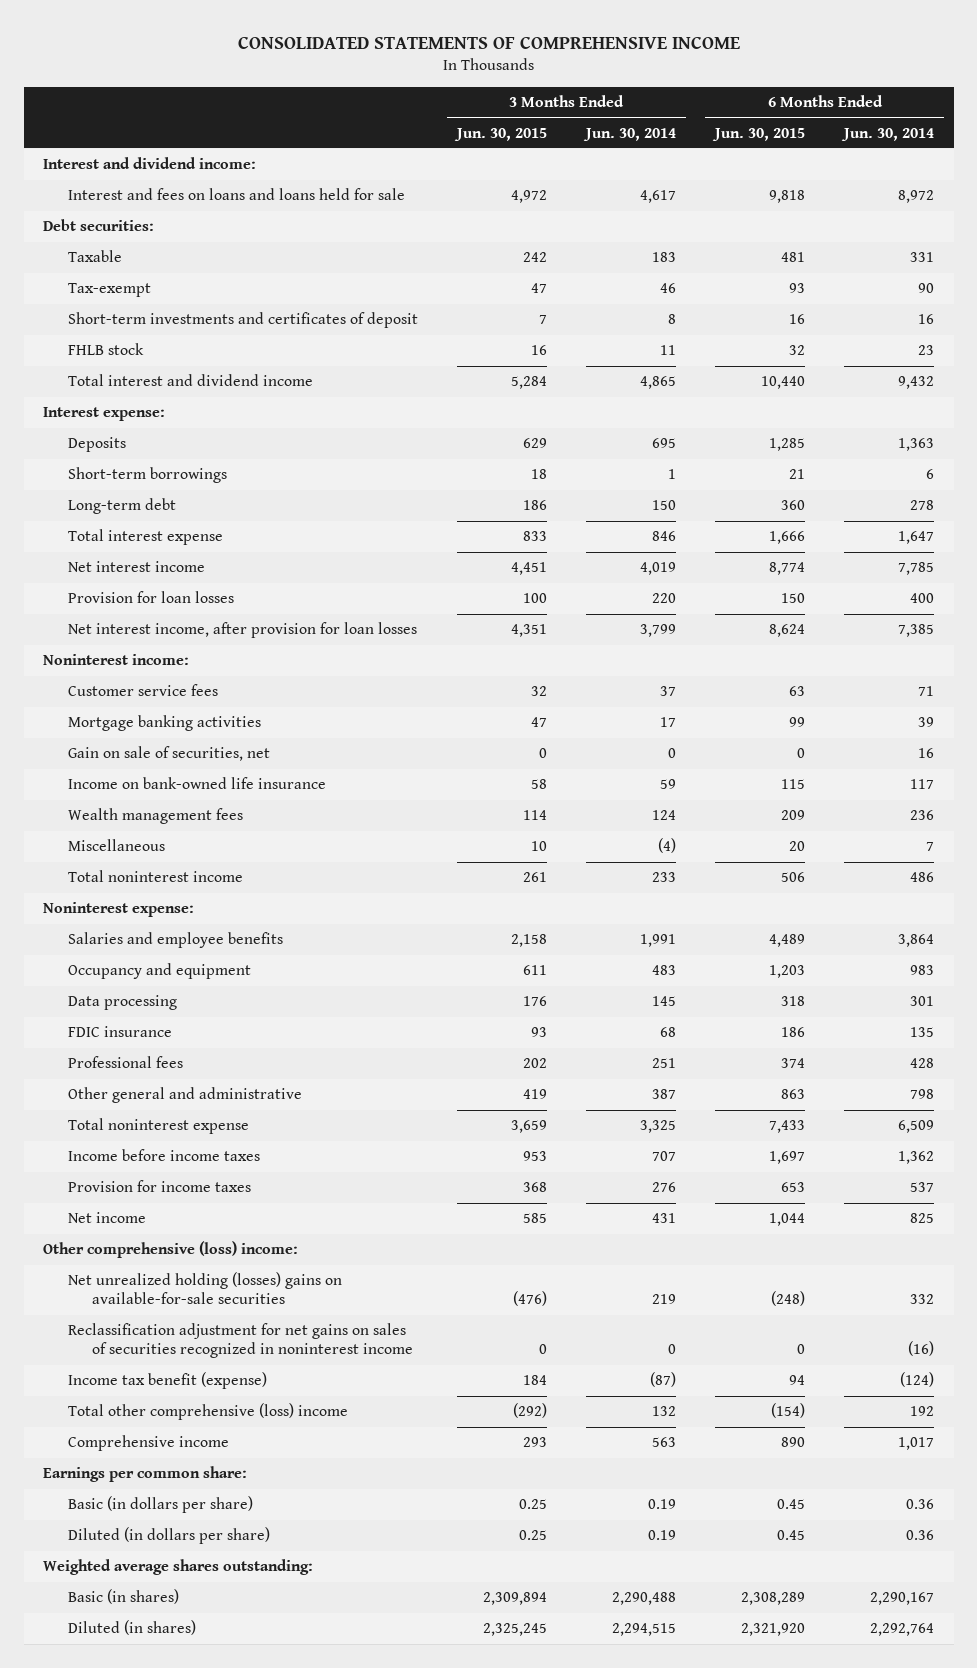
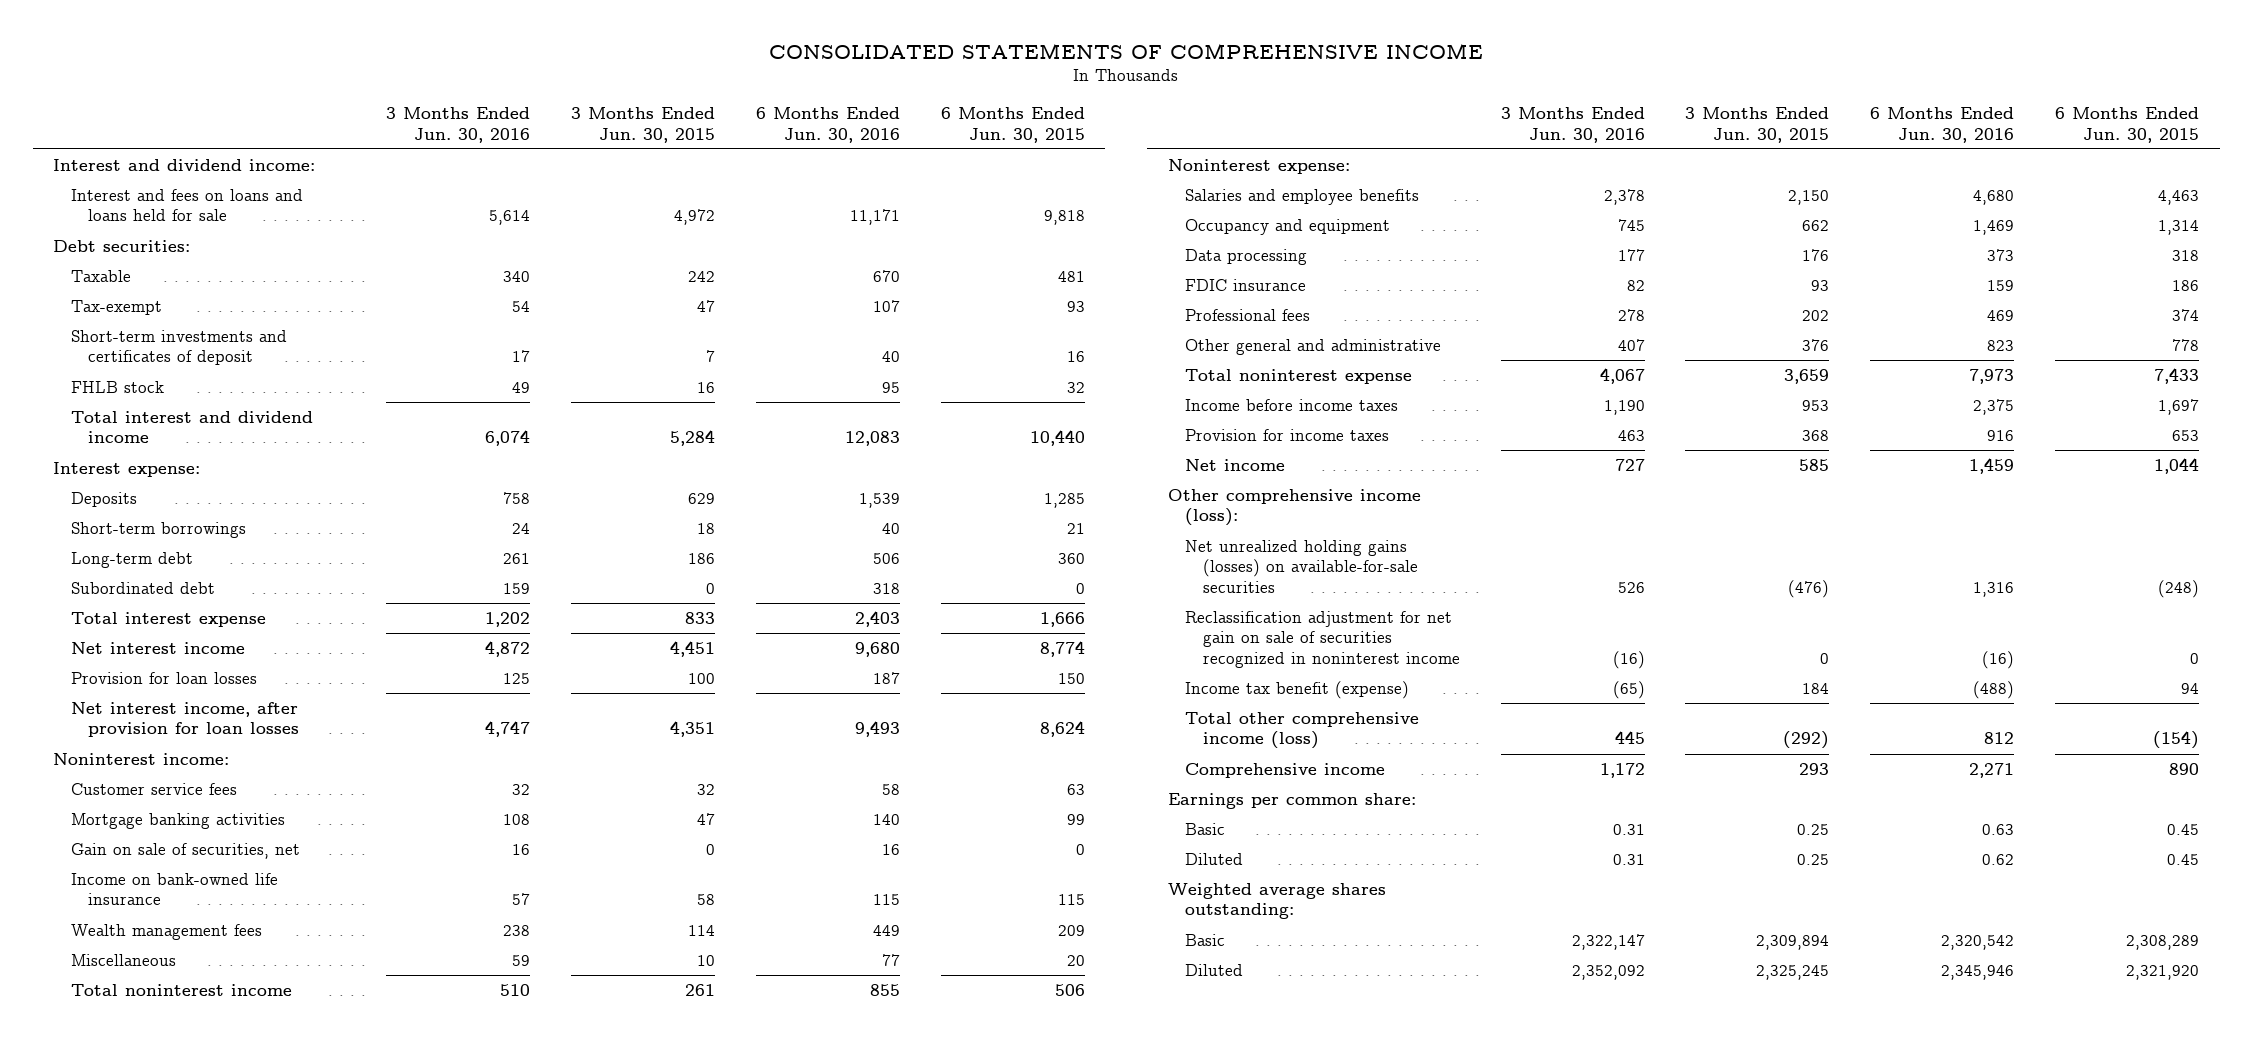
[582,127,676,141] Jun. 30, 2014 -> none
[841,127,935,141] Jun. 30, 2014 -> none
none -> [386,106,531,143] 3 Months Ended Jun. 30, 2016
none -> [755,106,900,143] 6 Months Ended Jun. 30, 2016
none -> [70,581,215,594] Subordinated debt
[510,934,547,948] 2,158 -> [1788,189,1830,205] 2,150
[769,934,806,948] 4,489 -> [2158,189,2200,205] 4,463
[522,965,547,976] 611 -> [1802,219,1830,231] 662
[769,965,806,979] 1,203 -> [2158,219,2200,235] 1,314
[522,1089,547,1100] 419 -> [1802,338,1830,351] 376
[781,1089,806,1100] 863 -> [2172,338,2200,351] 778
[43,1241,299,1259] Other comprehensive (loss) income: -> [1167,488,1421,527] Other comprehensive income (loss):
[67,1272,342,1305] Net unrealized holding (losses) gains on available-for-sale securities -> [1185,539,1418,594] Net unrealized holding gains (losses) on available-for-sale securities
[67,1323,414,1359] Reclassification adjustment for net gains on sales of securities recognized in noninterest income -> [1185,610,1460,669] Reclassification adjustment for net gain on sale of securities recognized in noninterest income
[67,1403,348,1421] Total other comprehensive (loss) income -> [1185,711,1420,750] Total other comprehensive income (loss)
[67,1496,253,1514] Basic (in dollars per share) -> [1185,822,1226,835] Basic
[67,1527,270,1545] Diluted (in dollars per share) -> [1185,852,1244,865] Diluted
[67,1589,179,1605] Basic (in shares) -> [1185,933,1226,946] Basic
[67,1620,196,1636] Diluted (in shares) -> [1185,963,1244,976] Diluted

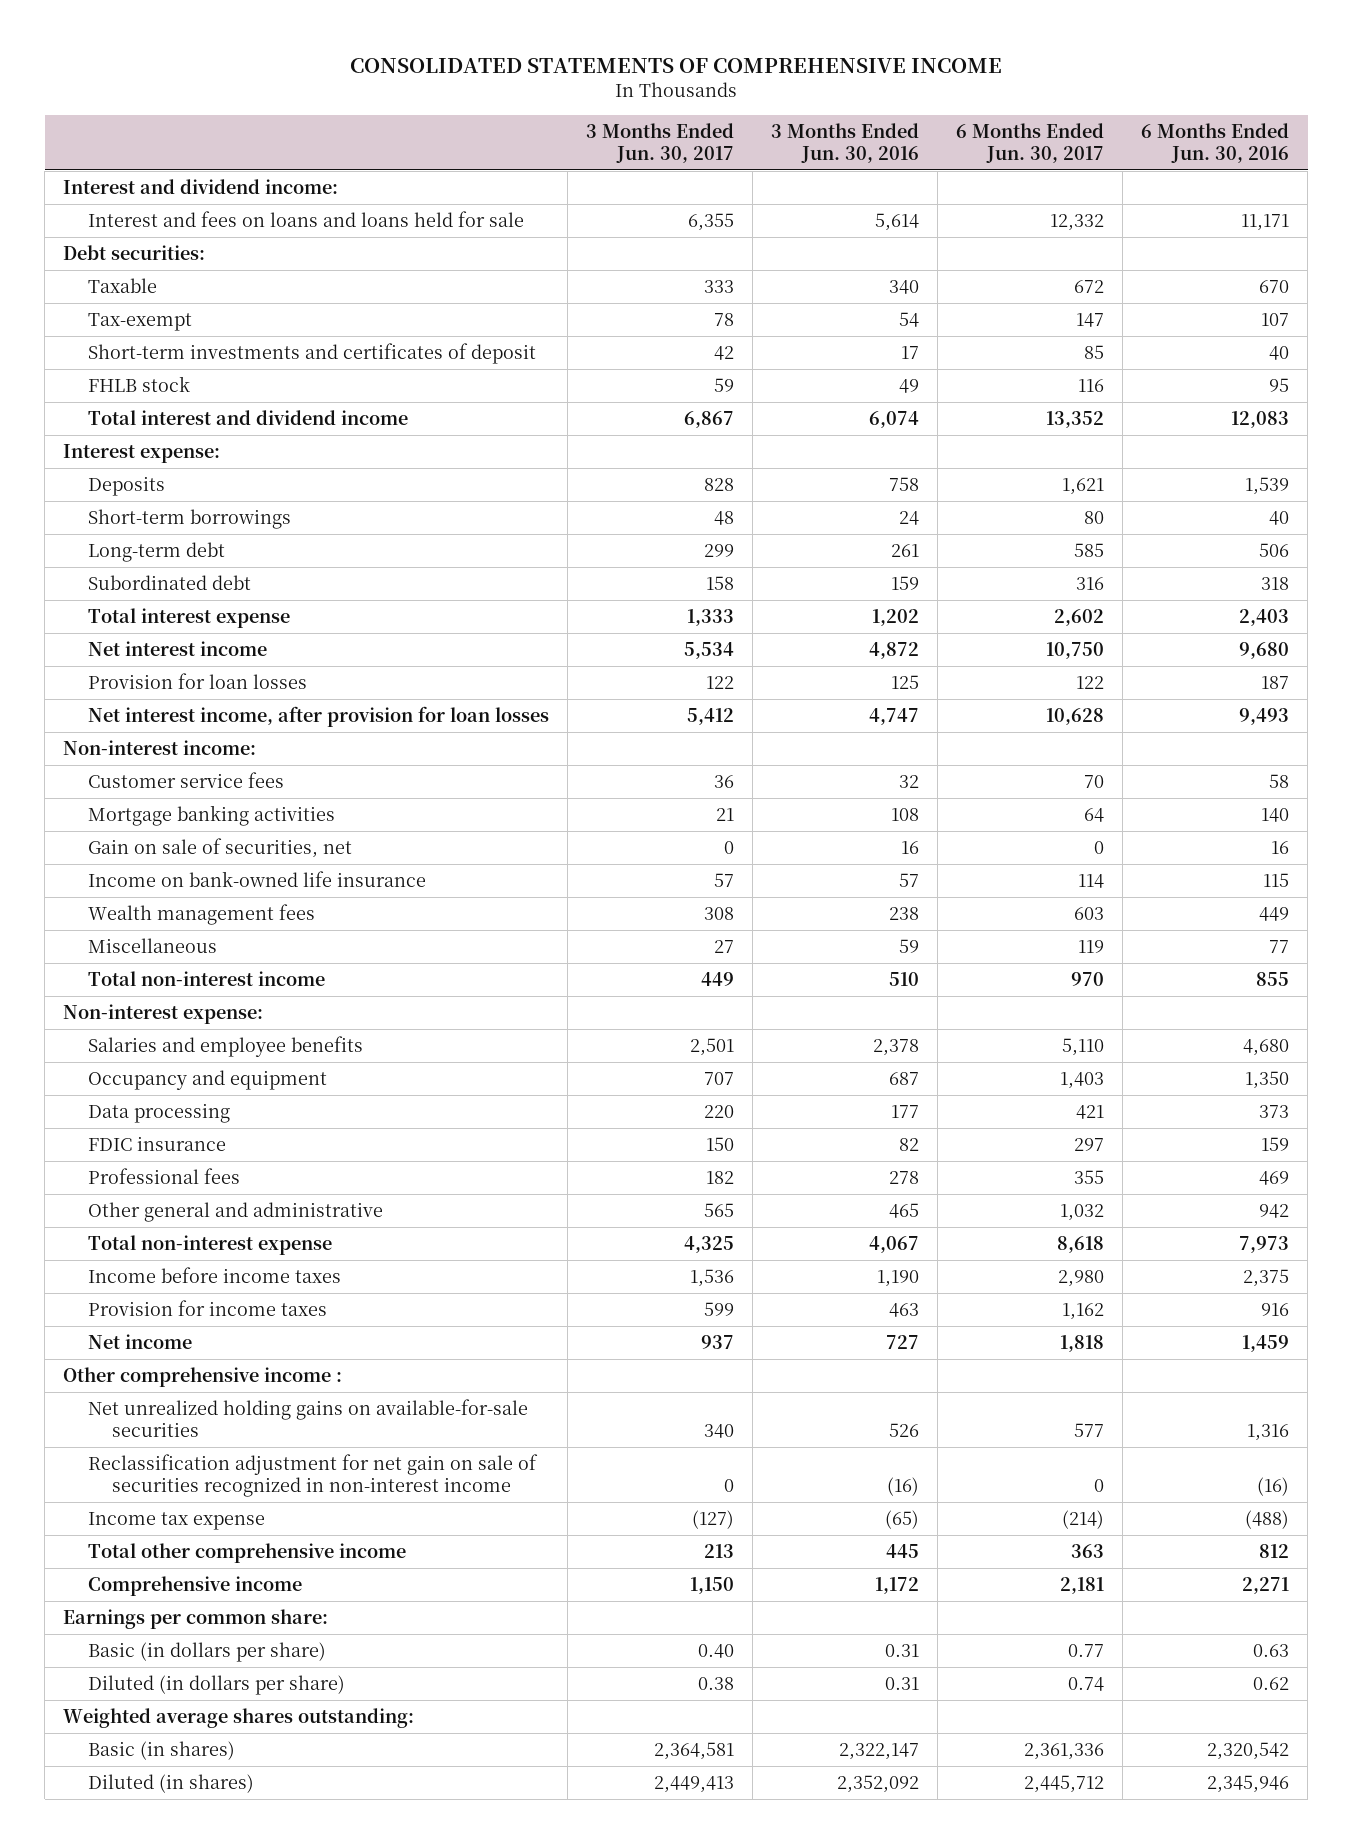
[571,106,716,143] 3 Months Ended Jun. 30, 2015 -> none
[940,106,1085,143] 6 Months Ended Jun. 30, 2015 -> none
none -> [585,122,734,164] 3 Months Ended Jun. 30, 2017
none -> [956,122,1105,164] 6 Months Ended Jun. 30, 2017
[53,752,230,765] Noninterest income: -> [63,739,257,755] Non-interest income:
[70,983,292,996] Total noninterest income -> [87,970,325,986] Total non-interest income
[1167,158,1350,174] Noninterest expense: -> [63,1003,264,1024] Non-interest expense:
[1617,218,1645,231] 745 -> [888,1071,919,1085] 687
[1973,219,2015,235] 1,469 -> [1245,1070,1290,1089] 1,350
[1617,338,1645,351] 407 -> [888,1202,919,1218] 465
[1987,339,2015,351] 823 -> [1259,1203,1290,1218] 942
[1185,368,1413,384] Total noninterest expense -> [87,1234,332,1255] Total non-interest expense
[1167,488,1421,527] Other comprehensive income (loss): -> [63,1366,343,1387] Other comprehensive income :
[1185,539,1418,594] Net unrealized holding gains (losses) on available-for-sale securities -> [87,1398,528,1438] Net unrealized holding gains on available-for-sale securities
[1185,610,1460,669] Reclassification adjustment for net gain on sale of securities recognized in noninterest income -> [87,1453,538,1498] Reclassification adjustment for net gain on sale of securities recognized in non-interest income
[1185,680,1410,699] Income tax benefit (expense) -> [87,1511,265,1530] Income tax expense
[1185,711,1420,750] Total other comprehensive income (loss) -> [87,1542,406,1563] Total other comprehensive income
[1185,822,1226,835] Basic -> [87,1641,326,1662] Basic (in dollars per share)
[1185,852,1244,865] Diluted -> [87,1674,345,1695] Diluted (in dollars per share)
[1185,933,1226,946] Basic -> [87,1740,235,1760] Basic (in shares)
[1185,963,1244,976] Diluted -> [87,1773,254,1793] Diluted (in shares)

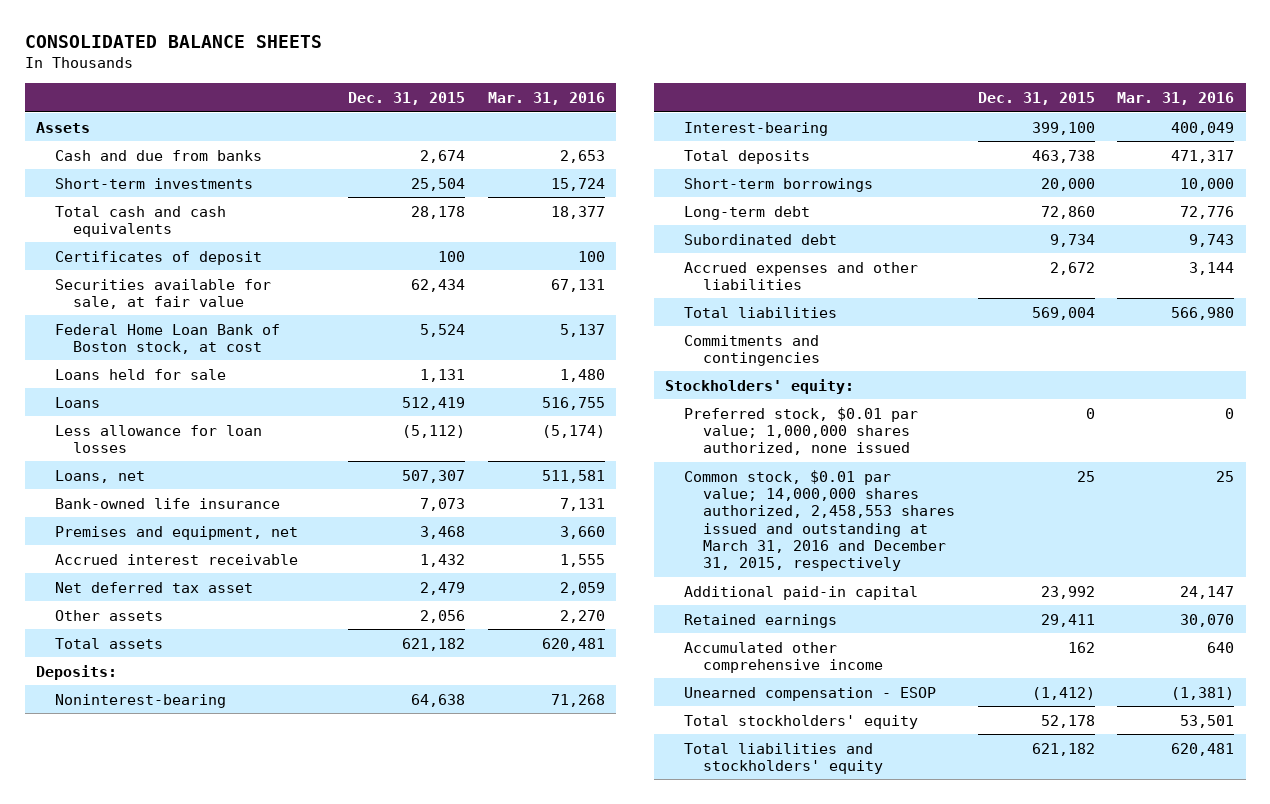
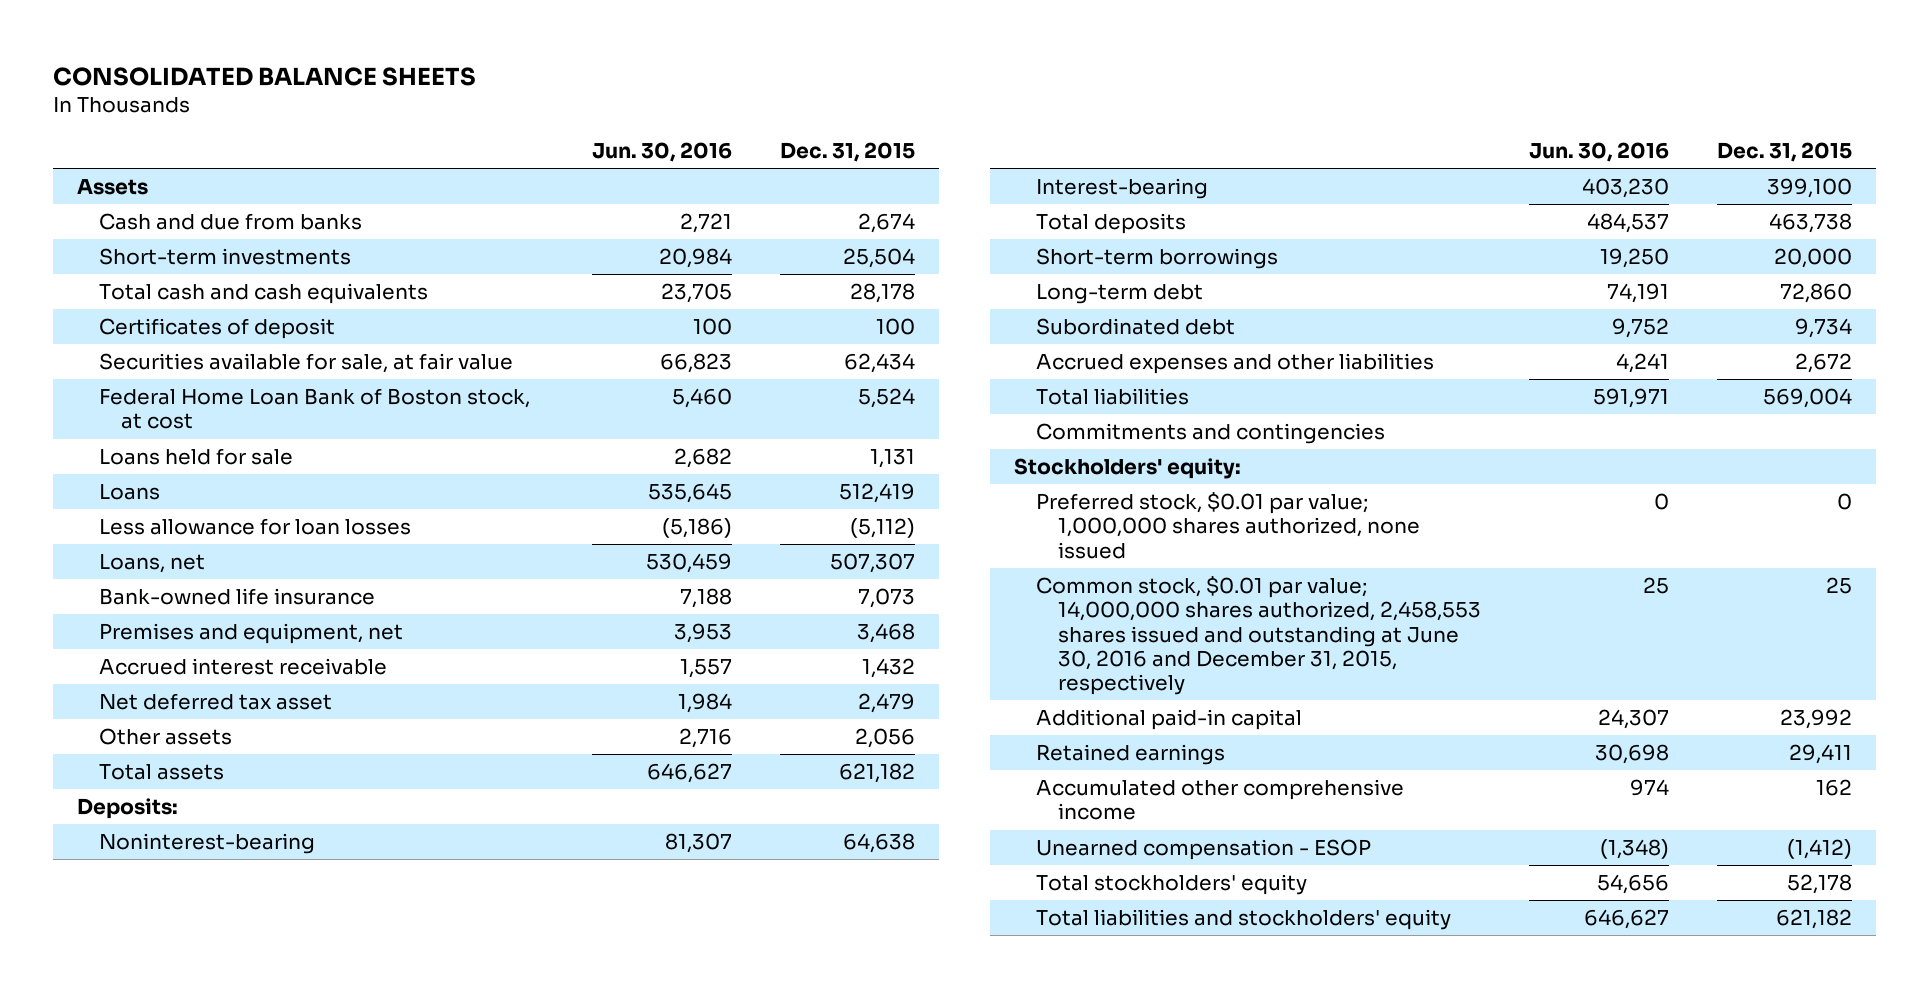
[488,91,606,105] Mar. 31, 2016 -> none
none -> [592,141,733,162] Jun. 30, 2016
[684,469,955,572] Common stock, $0.01 par value; 14,000,000 shares authorized, 2,458,553 shares issued and outstanding at March 31, 2016 and December 31, 2015, respectively -> [1036,576,1482,696] Common stock, $0.01 par value; 14,000,000 shares authorized, 2,458,553 shares issued and outstanding at June 30, 2016 and December 31, 2015, respectively

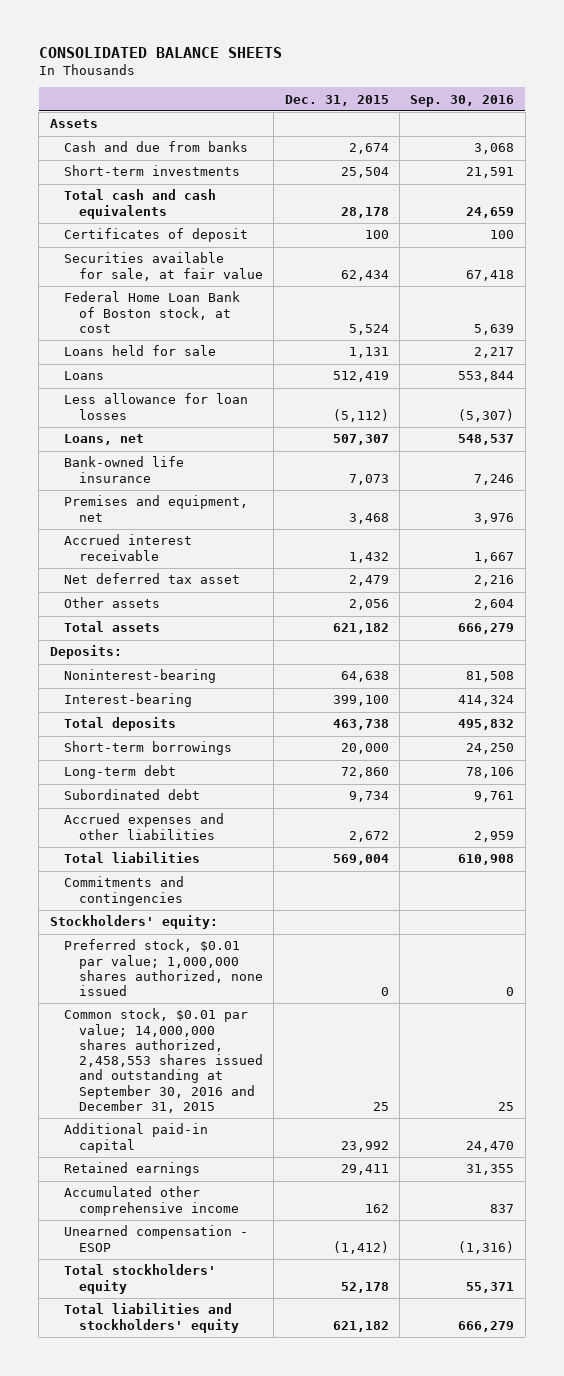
[592,141,733,162] Jun. 30, 2016 -> none
none -> [410,94,515,107] Sep. 30, 2016
[1036,576,1482,696] Common stock, $0.01 par value; 14,000,000 shares authorized, 2,458,553 shares issued and outstanding at June 30, 2016 and December 31, 2015, respectively -> [64,1008,264,1113] Common stock, $0.01 par value; 14,000,000 shares authorized, 2,458,553 shares issued and outstanding at September 30, 2016 and December 31, 2015

